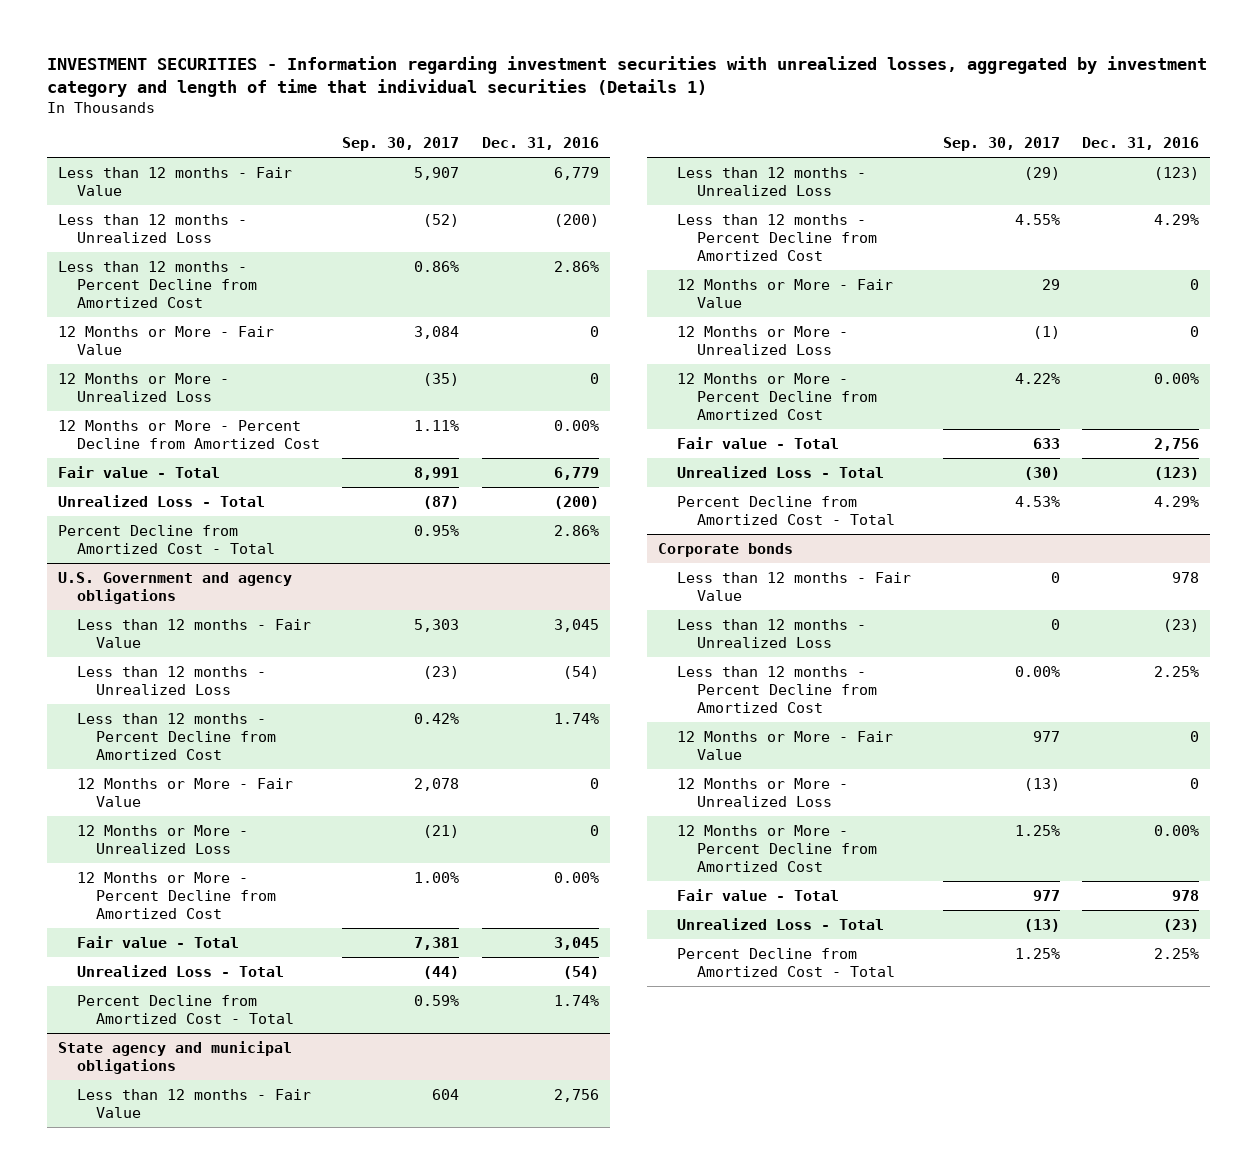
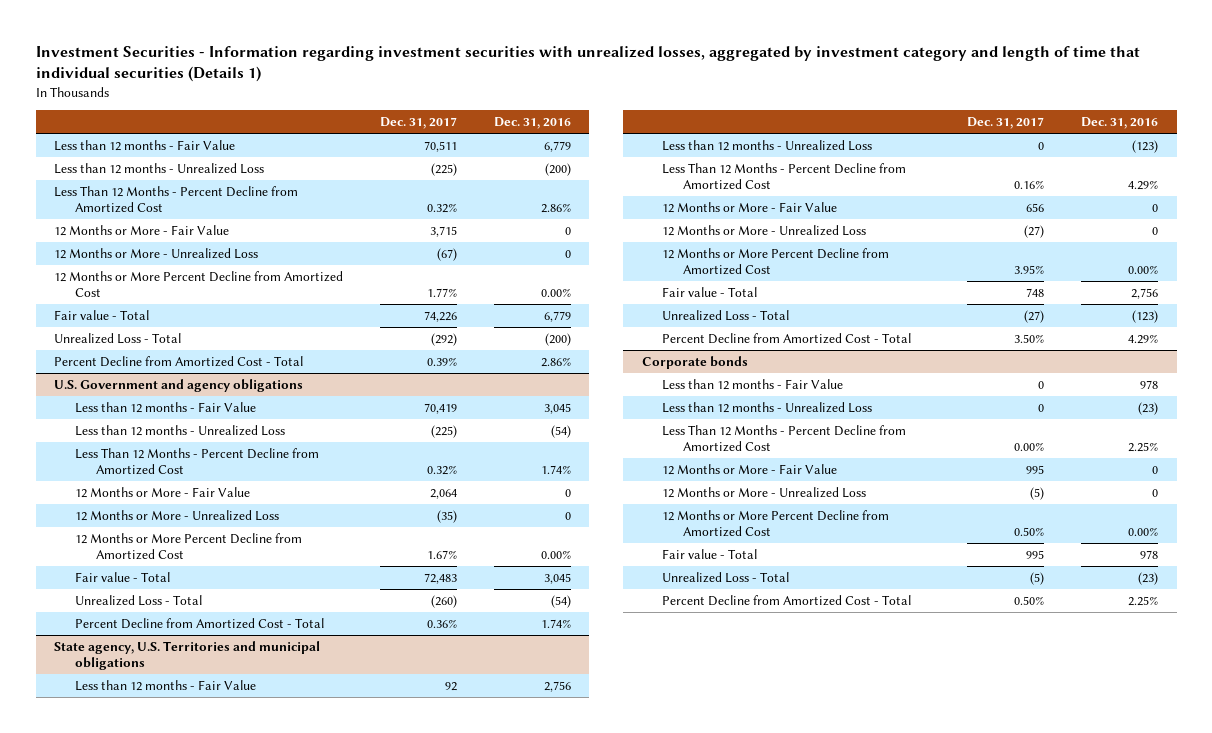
[46,55,1207,98] INVESTMENT SECURITIES - Information regarding investment securities with unrealized losses, aggregated by investment category and length of time that individual securities (Details 1) -> [35,45,1140,83] Investment Securities - Information regarding investment securities with unrealized losses, aggregated by investment category and length of time that individual securities (Details 1)
[342,137,460,152] Sep. 30, 2017 -> none
none -> [379,117,457,130] Dec. 31, 2017
[57,260,257,309] Less than 12 months - Percent Decline from Amortized Cost -> [54,185,299,214] Less Than 12 Months - Percent Decline from Amortized Cost
[57,419,320,450] 12 Months or More - Percent Decline from Amortized Cost -> [54,270,344,298] 12 Months or More Percent Decline from Amortized Cost
[76,712,276,761] Less than 12 months - Percent Decline from Amortized Cost -> [74,447,319,476] Less Than 12 Months - Percent Decline from Amortized Cost
[76,871,276,920] 12 Months or More - Percent Decline from Amortized Cost -> [74,532,302,561] 12 Months or More Percent Decline from Amortized Cost
[57,1040,292,1075] State agency and municipal obligations -> [54,640,321,671] State agency, U.S. Territories and municipal obligations
[677,213,877,262] Less than 12 months - Percent Decline from Amortized Cost -> [662,162,907,191] Less Than 12 Months - Percent Decline from Amortized Cost
[677,372,877,421] 12 Months or More - Percent Decline from Amortized Cost -> [662,247,890,276] 12 Months or More Percent Decline from Amortized Cost
[677,665,877,714] Less than 12 months - Percent Decline from Amortized Cost -> [662,424,907,453] Less Than 12 Months - Percent Decline from Amortized Cost
[677,824,877,873] 12 Months or More - Percent Decline from Amortized Cost -> [662,509,890,538] 12 Months or More Percent Decline from Amortized Cost

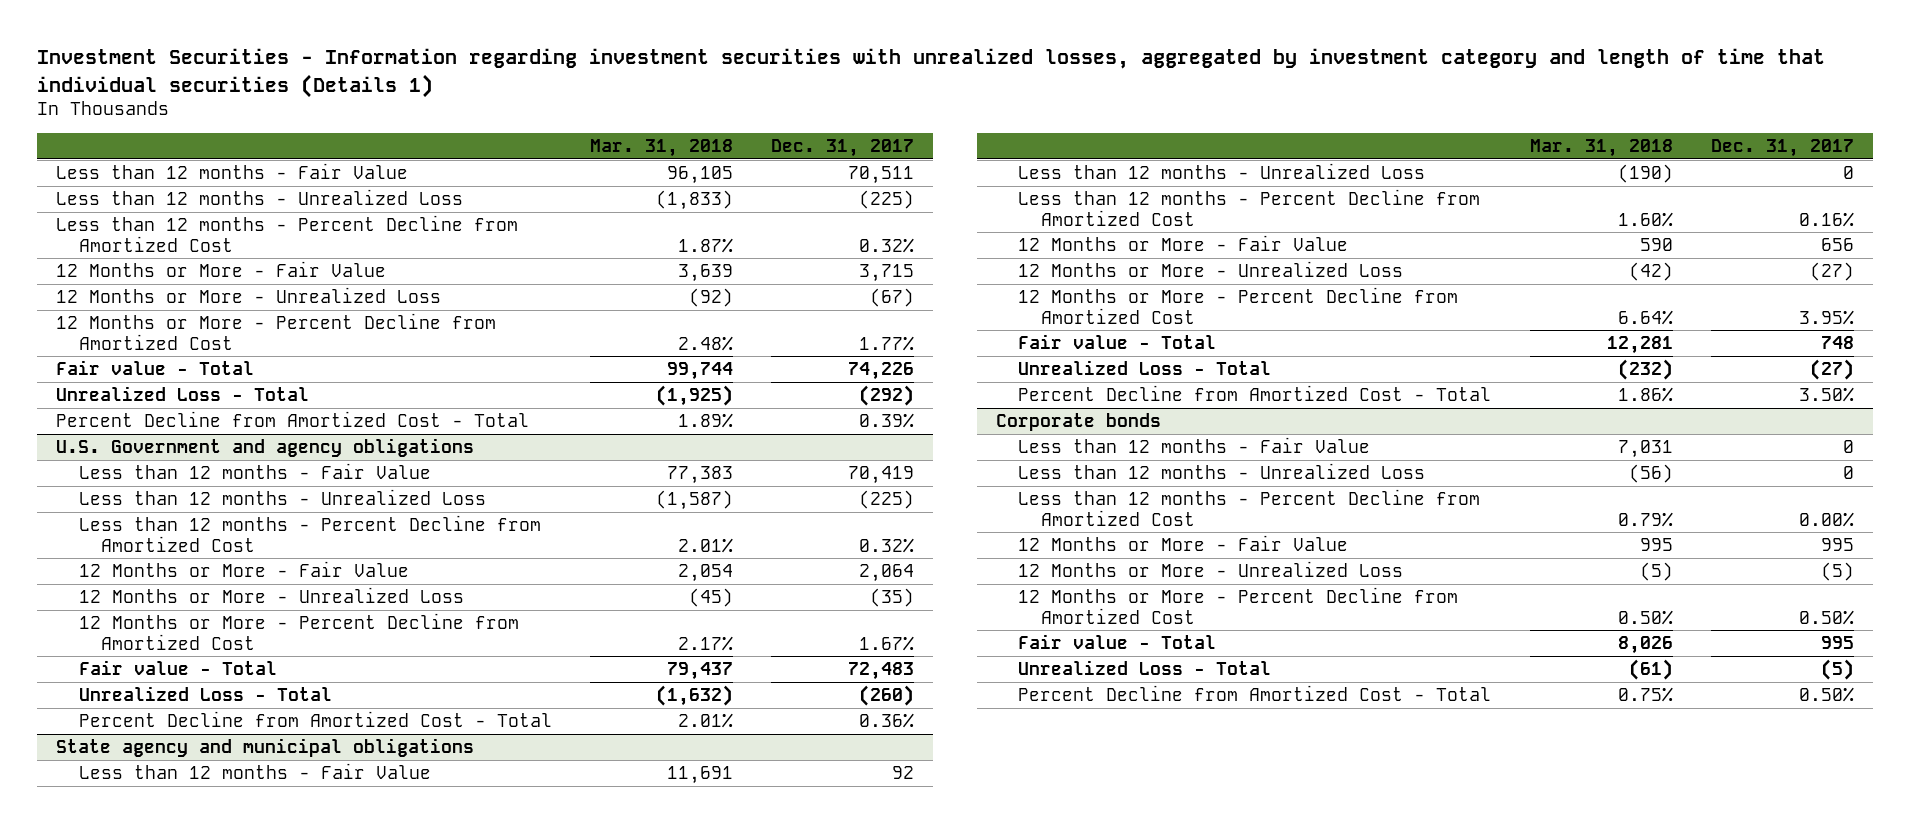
[493,117,571,130] Dec. 31, 2016 -> none
none -> [589,138,733,157] Mar. 31, 2018
[54,185,299,214] Less Than 12 Months - Percent Decline from Amortized Cost -> [56,215,519,252] Less than 12 months - Percent Decline from Amortized Cost
[54,270,344,298] 12 Months or More Percent Decline from Amortized Cost -> [56,313,497,350] 12 Months or More - Percent Decline from Amortized Cost
[74,447,319,476] Less Than 12 Months - Percent Decline from Amortized Cost -> [78,515,541,552] Less than 12 months - Percent Decline from Amortized Cost
[74,532,302,561] 12 Months or More Percent Decline from Amortized Cost -> [78,613,519,650] 12 Months or More - Percent Decline from Amortized Cost
[54,640,321,671] State agency, U.S. Territories and municipal obligations -> [56,738,475,758] State agency and municipal obligations
[662,162,907,191] Less Than 12 Months - Percent Decline from Amortized Cost -> [1018,189,1481,226] Less than 12 months - Percent Decline from Amortized Cost
[662,247,890,276] 12 Months or More Percent Decline from Amortized Cost -> [1018,287,1459,324] 12 Months or More - Percent Decline from Amortized Cost
[662,424,907,453] Less Than 12 Months - Percent Decline from Amortized Cost -> [1018,489,1481,526] Less than 12 months - Percent Decline from Amortized Cost
[662,509,890,538] 12 Months or More Percent Decline from Amortized Cost -> [1018,587,1459,624] 12 Months or More - Percent Decline from Amortized Cost

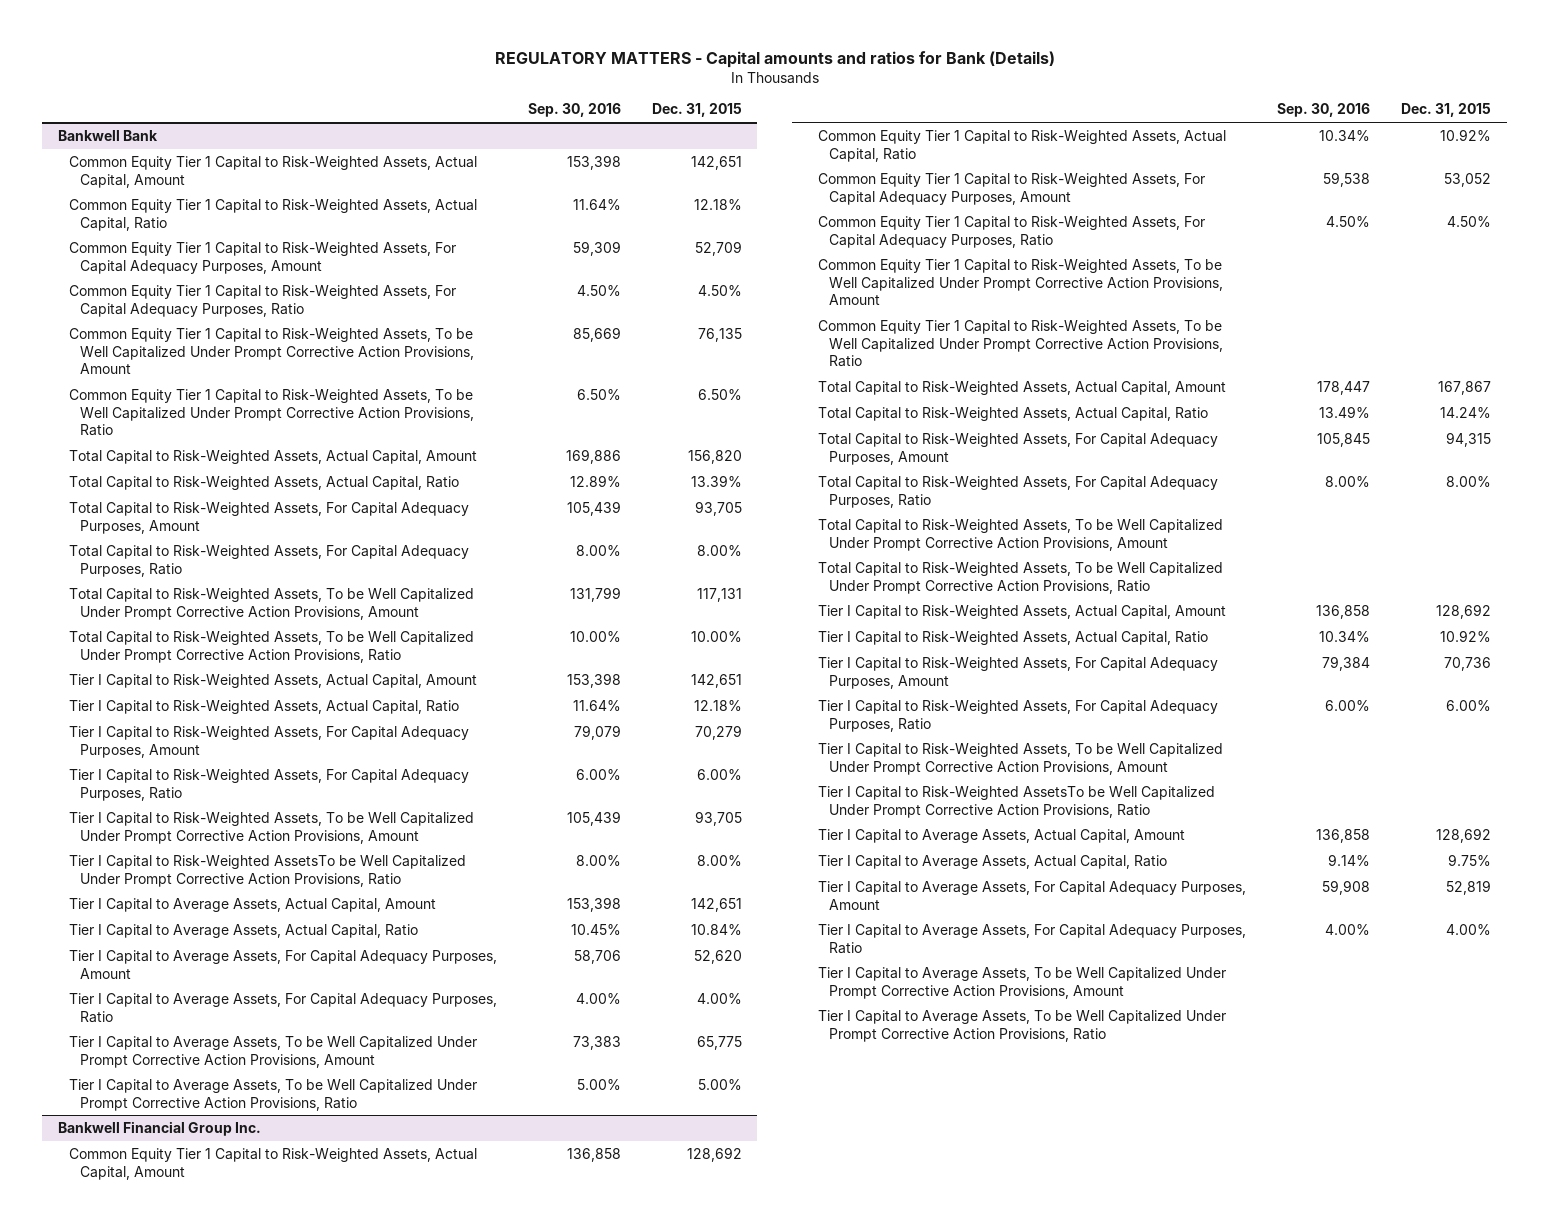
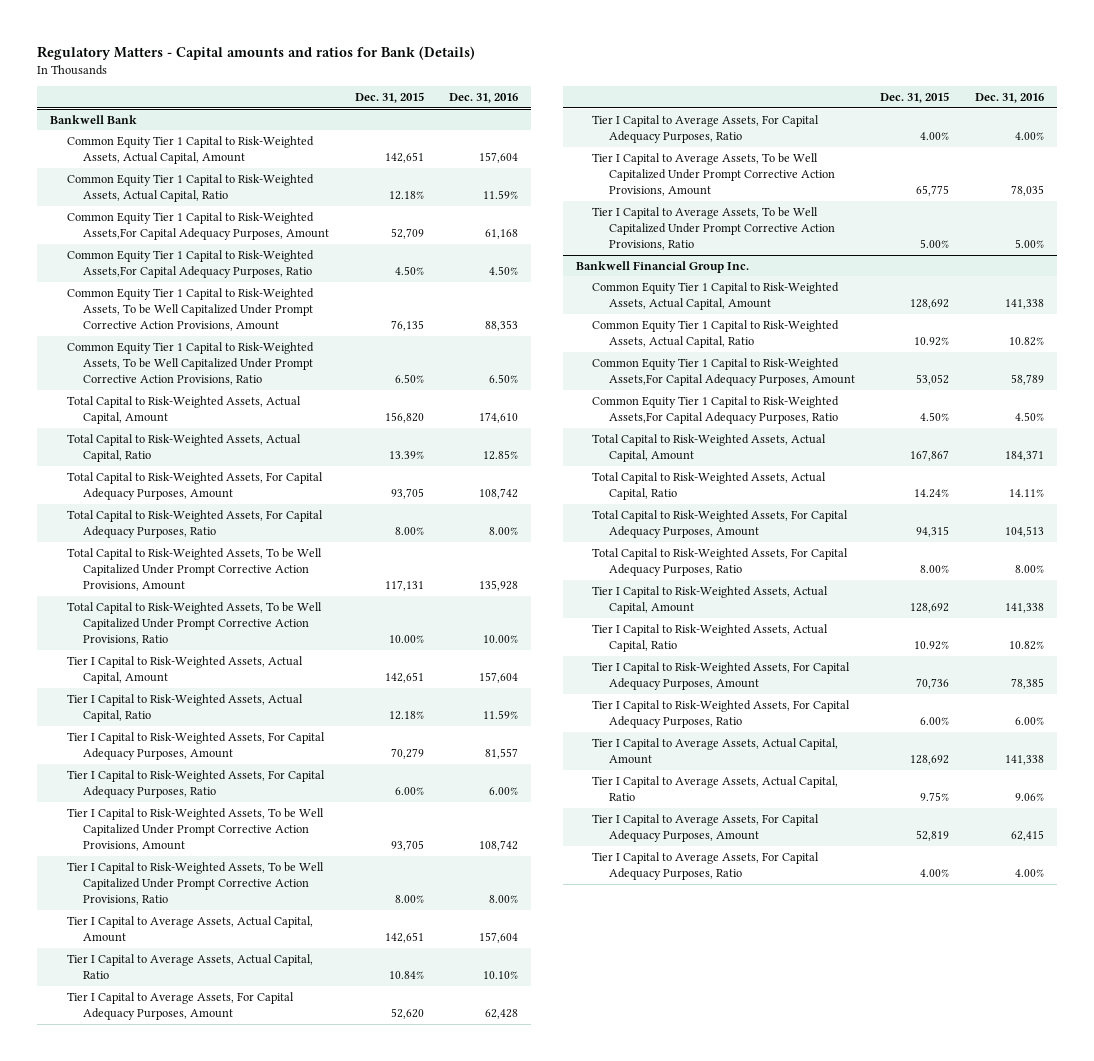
[494,50,1055,68] REGULATORY MATTERS - Capital amounts and ratios for Bank (Details) -> [37,45,476,60] Regulatory Matters - Capital amounts and ratios for Bank (Details)
[527,103,621,118] Sep. 30, 2016 -> none
none -> [449,93,519,104] Dec. 31, 2016
[68,241,456,274] Common Equity Tier 1 Capital to Risk-Weighted Assets, For Capital Adequacy Purposes, Amount -> [66,211,330,241] Common Equity Tier 1 Capital to Risk-Weighted Assets,For Capital Adequacy Purposes, Amount
[68,284,456,317] Common Equity Tier 1 Capital to Risk-Weighted Assets, For Capital Adequacy Purposes, Ratio -> [66,249,314,279] Common Equity Tier 1 Capital to Risk-Weighted Assets,For Capital Adequacy Purposes, Ratio
[68,854,466,887] Tier I Capital to Risk-Weighted AssetsTo be Well Capitalized Under Prompt Corrective Action Provisions, Ratio -> [66,861,324,906] Tier I Capital to Risk-Weighted Assets, To be Well Capitalized Under Prompt Corrective Action Provisions, Ratio
[818,258,1224,306] Common Equity Tier 1 Capital to Risk-Weighted Assets, To be Well Capitalized Under Prompt Corrective Action Provisions, Amount -> none
[818,319,1224,368] Common Equity Tier 1 Capital to Risk-Weighted Assets, To be Well Capitalized Under Prompt Corrective Action Provisions, Ratio -> none
[818,172,1206,205] Common Equity Tier 1 Capital to Risk-Weighted Assets, For Capital Adequacy Purposes, Amount -> [592,357,855,387] Common Equity Tier 1 Capital to Risk-Weighted Assets,For Capital Adequacy Purposes, Amount
[818,215,1206,248] Common Equity Tier 1 Capital to Risk-Weighted Assets, For Capital Adequacy Purposes, Ratio -> [592,395,840,425] Common Equity Tier 1 Capital to Risk-Weighted Assets,For Capital Adequacy Purposes, Ratio
[818,518,1224,551] Total Capital to Risk-Weighted Assets, To be Well Capitalized Under Prompt Corrective Action Provisions, Amount -> none
[818,561,1224,594] Total Capital to Risk-Weighted Assets, To be Well Capitalized Under Prompt Corrective Action Provisions, Ratio -> none
[818,742,1224,775] Tier I Capital to Risk-Weighted Assets, To be Well Capitalized Under Prompt Corrective Action Provisions, Amount -> none
[818,785,1216,818] Tier I Capital to Risk-Weighted AssetsTo be Well Capitalized Under Prompt Corrective Action Provisions, Ratio -> none
[818,966,1227,999] Tier I Capital to Average Assets, To be Well Capitalized Under Prompt Corrective Action Provisions, Amount -> none
[818,1009,1227,1042] Tier I Capital to Average Assets, To be Well Capitalized Under Prompt Corrective Action Provisions, Ratio -> none

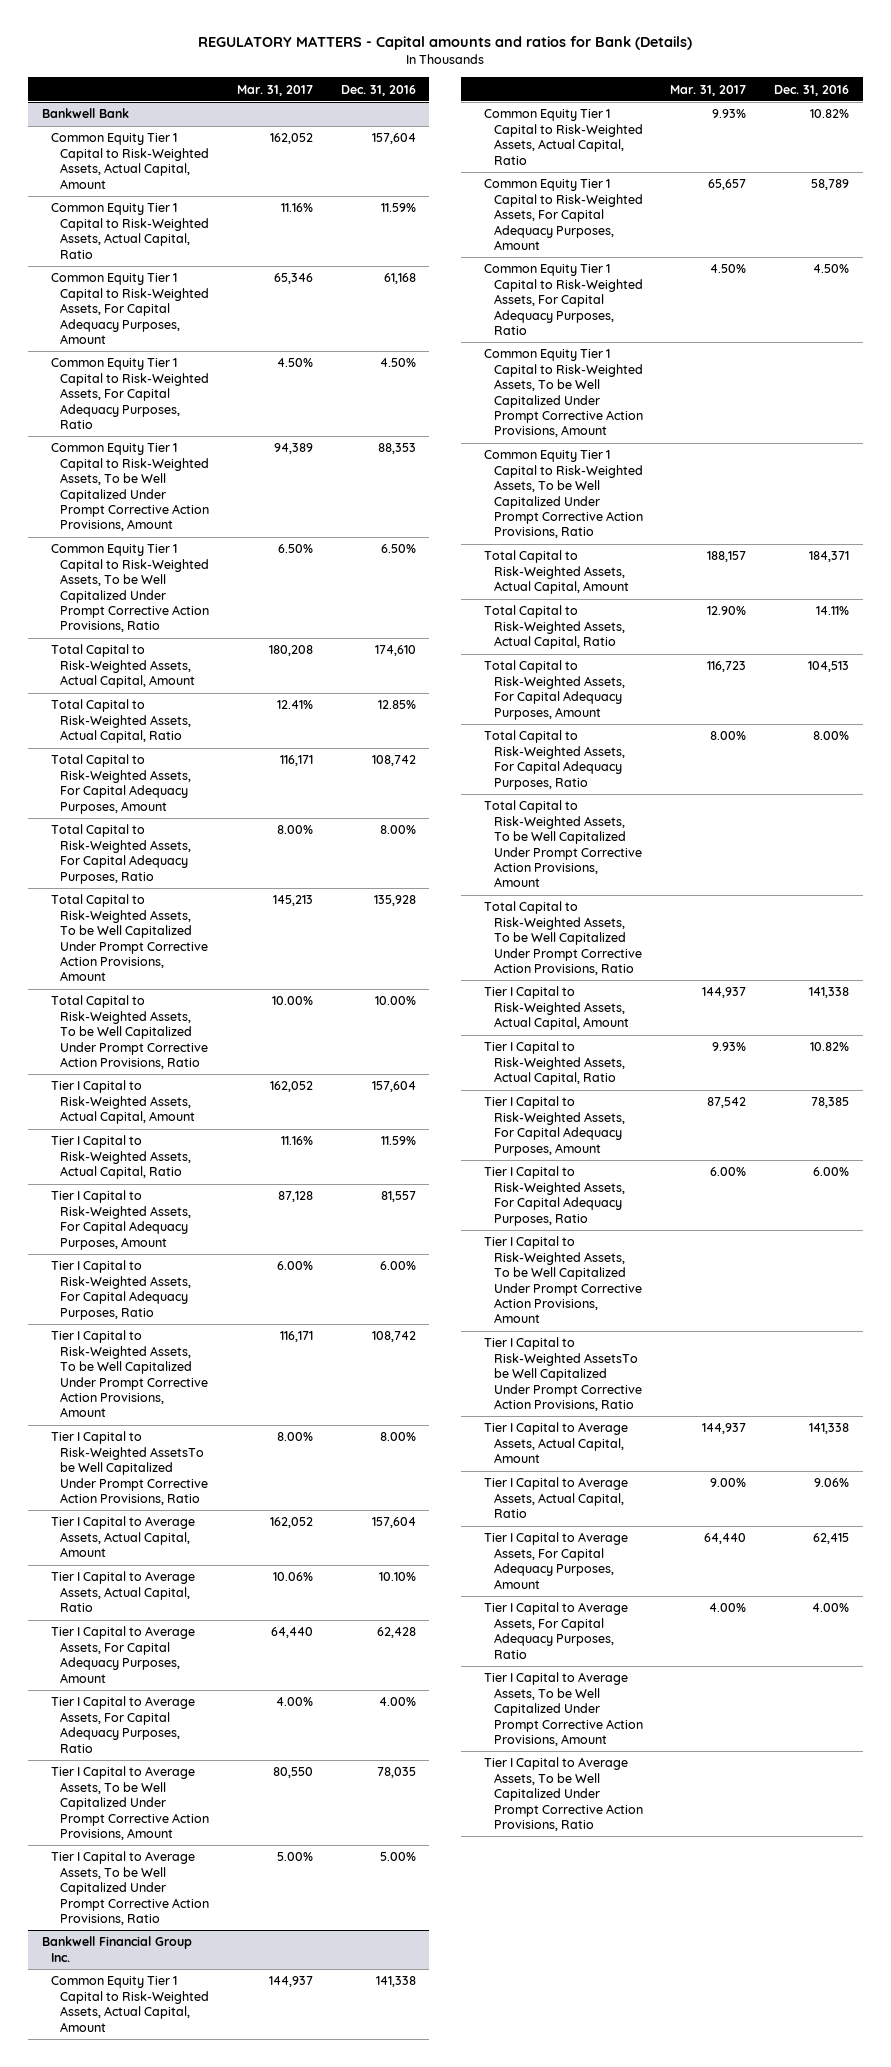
[37,45,476,60] Regulatory Matters - Capital amounts and ratios for Bank (Details) -> [198,36,693,51] REGULATORY MATTERS - Capital amounts and ratios for Bank (Details)
[354,92,424,104] Dec. 31, 2015 -> none
none -> [236,84,313,96] Mar. 31, 2017
[66,211,330,241] Common Equity Tier 1 Capital to Risk-Weighted Assets,For Capital Adequacy Purposes, Amount -> [50,273,210,344] Common Equity Tier 1 Capital to Risk-Weighted Assets, For Capital Adequacy Purposes, Amount
[66,249,314,279] Common Equity Tier 1 Capital to Risk-Weighted Assets,For Capital Adequacy Purposes, Ratio -> [50,358,210,429] Common Equity Tier 1 Capital to Risk-Weighted Assets, For Capital Adequacy Purposes, Ratio
[66,861,324,906] Tier I Capital to Risk-Weighted Assets, To be Well Capitalized Under Prompt Corrective Action Provisions, Ratio -> [50,1431,209,1505] Tier I Capital to Risk-Weighted AssetsTo be Well Capitalized Under Prompt Corrective Action Provisions, Ratio
[592,357,855,387] Common Equity Tier 1 Capital to Risk-Weighted Assets,For Capital Adequacy Purposes, Amount -> [484,179,643,250] Common Equity Tier 1 Capital to Risk-Weighted Assets, For Capital Adequacy Purposes, Amount
[592,395,840,425] Common Equity Tier 1 Capital to Risk-Weighted Assets,For Capital Adequacy Purposes, Ratio -> [484,264,643,335] Common Equity Tier 1 Capital to Risk-Weighted Assets, For Capital Adequacy Purposes, Ratio
none -> [484,349,643,438] Common Equity Tier 1 Capital to Risk-Weighted Assets, To be Well Capitalized Under Prompt Corrective Action Provisions, Amount
none -> [484,450,643,539] Common Equity Tier 1 Capital to Risk-Weighted Assets, To be Well Capitalized Under Prompt Corrective Action Provisions, Ratio
none -> [484,800,642,888] Total Capital to Risk-Weighted Assets, To be Well Capitalized Under Prompt Corrective Action Provisions, Amount
none -> [484,901,642,975] Total Capital to Risk-Weighted Assets, To be Well Capitalized Under Prompt Corrective Action Provisions, Ratio
none -> [484,1236,642,1324] Tier I Capital to Risk-Weighted Assets, To be Well Capitalized Under Prompt Corrective Action Provisions, Amount
none -> [484,1337,642,1411] Tier I Capital to Risk-Weighted AssetsTo be Well Capitalized Under Prompt Corrective Action Provisions, Ratio
none -> [484,1672,643,1746] Tier I Capital to Average Assets, To be Well Capitalized Under Prompt Corrective Action Provisions, Amount
none -> [484,1757,643,1831] Tier I Capital to Average Assets, To be Well Capitalized Under Prompt Corrective Action Provisions, Ratio

